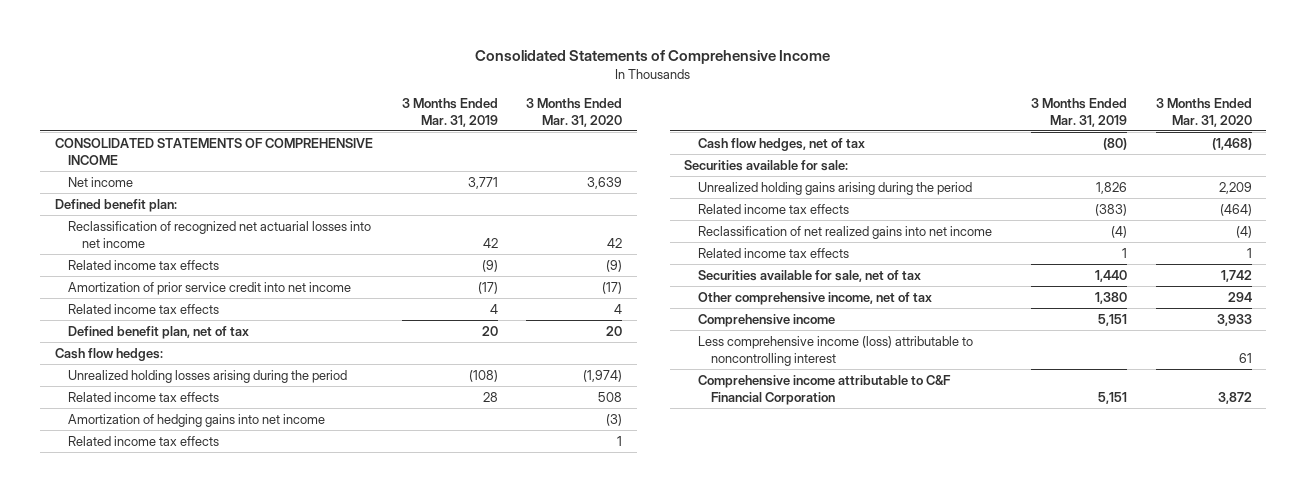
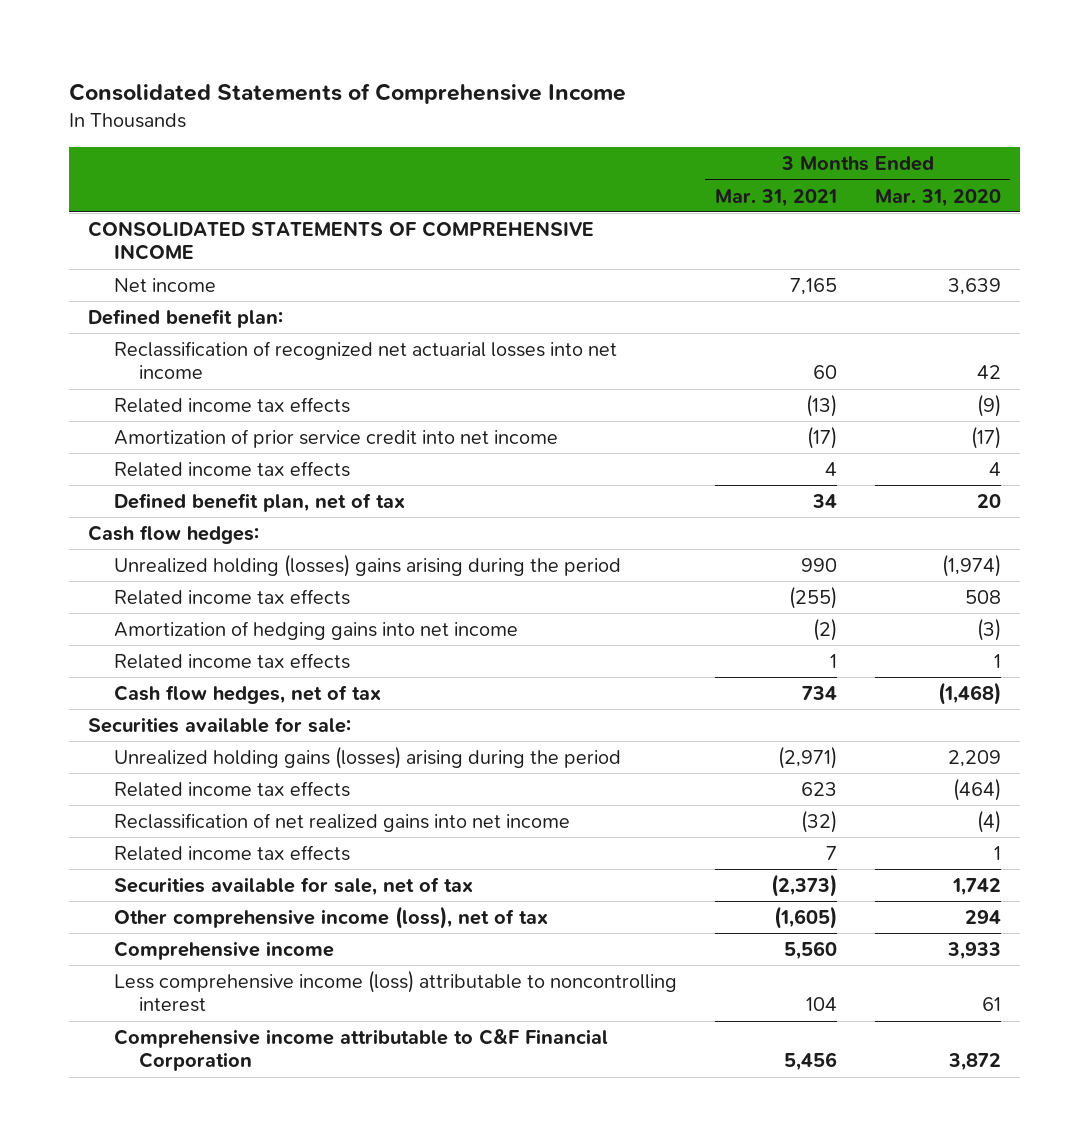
[401,97,498,127] 3 Months Ended Mar. 31, 2019 -> none
none -> [714,188,837,207] Mar. 31, 2021
[68,369,348,383] Unrealized holding losses arising during the period -> [113,553,621,577] Unrealized holding (losses) gains arising during the period
[697,181,972,195] Unrealized holding gains arising during the period -> [113,745,621,769] Unrealized holding gains (losses) arising during the period
[697,291,932,305] Other comprehensive income, net of tax -> [113,905,548,929] Other comprehensive income (loss), net of tax

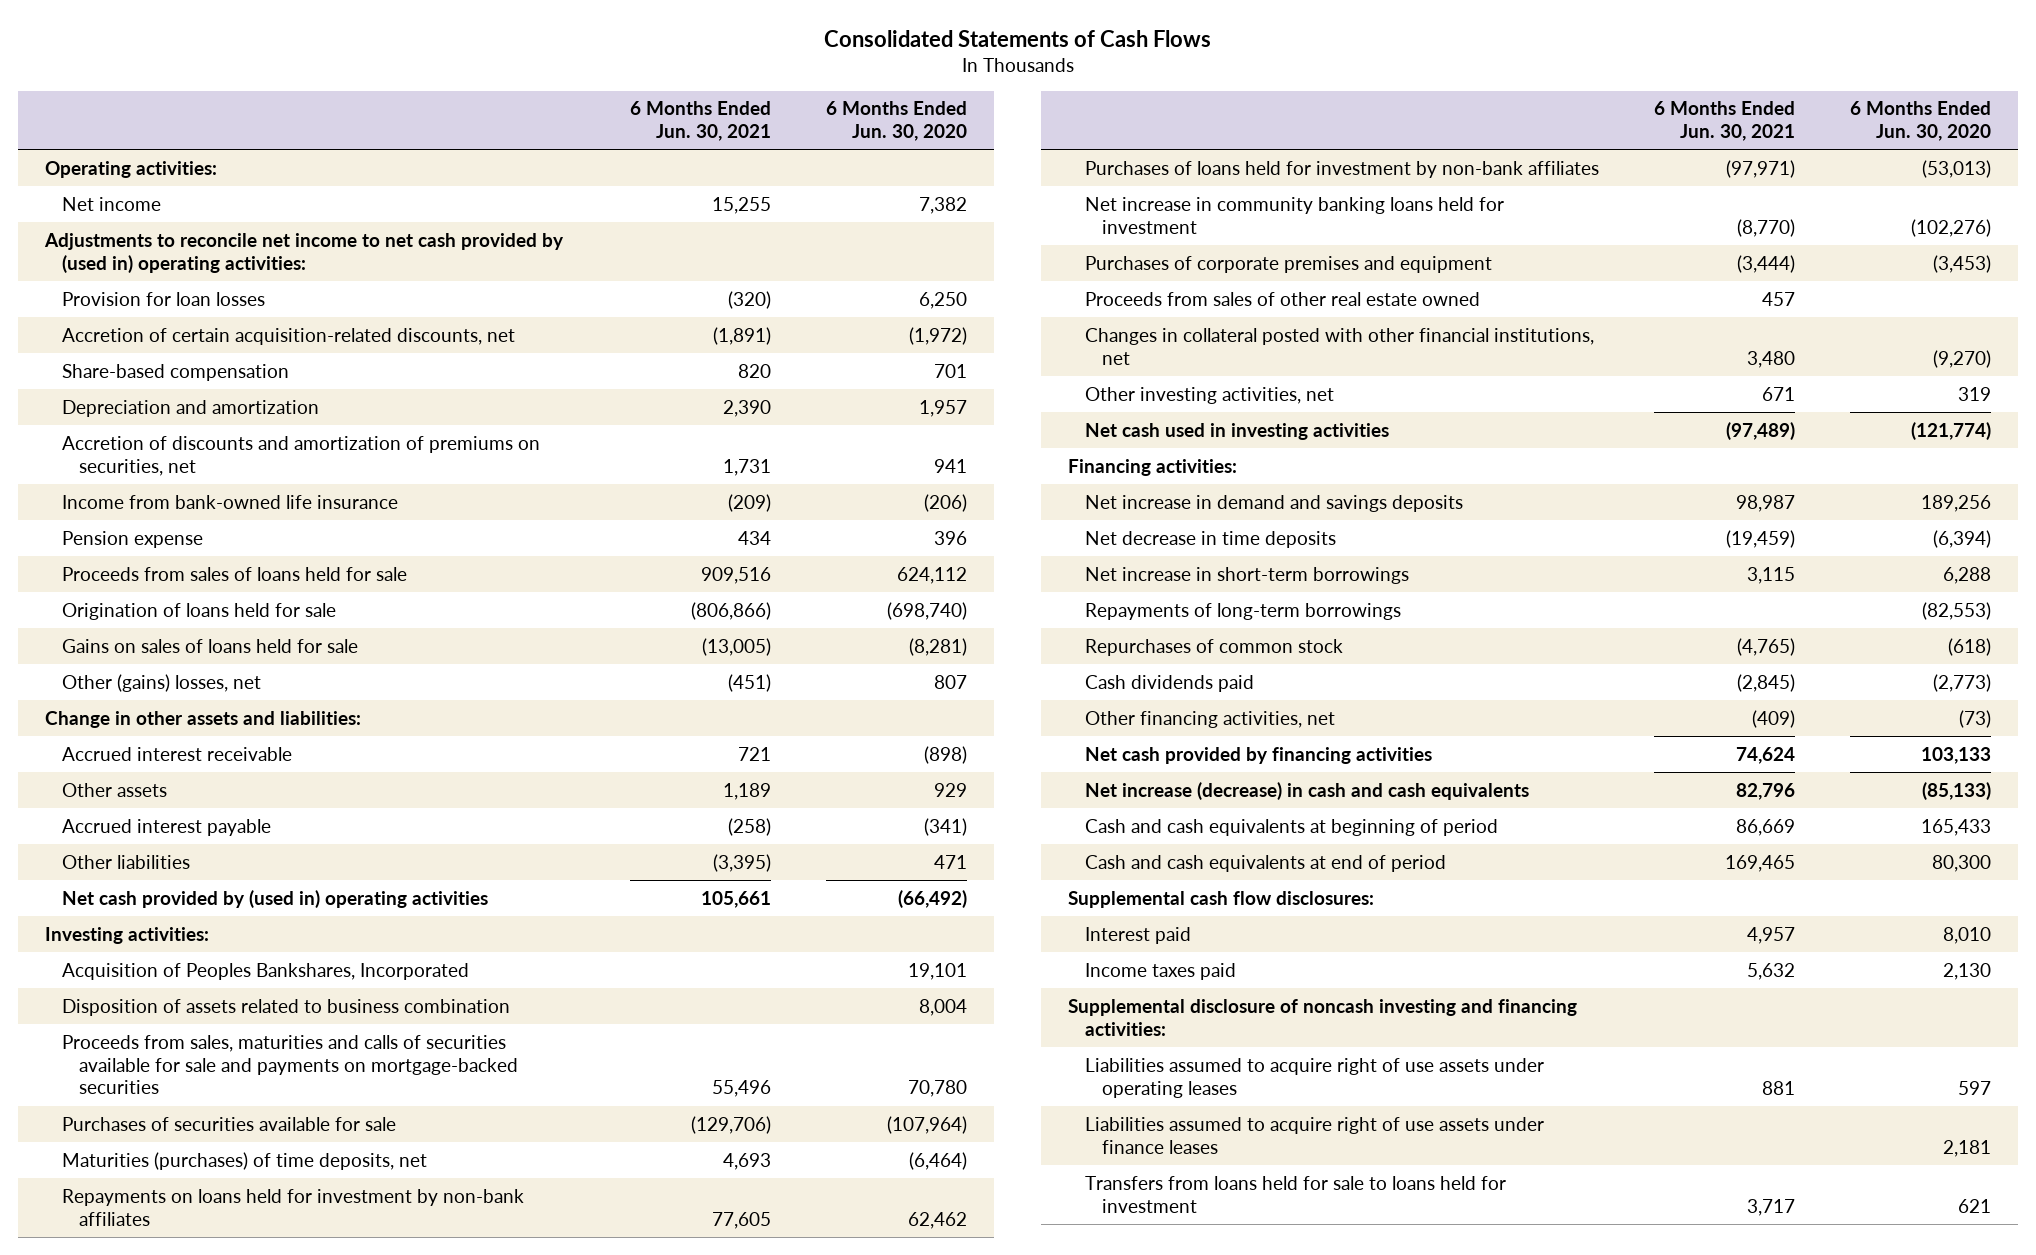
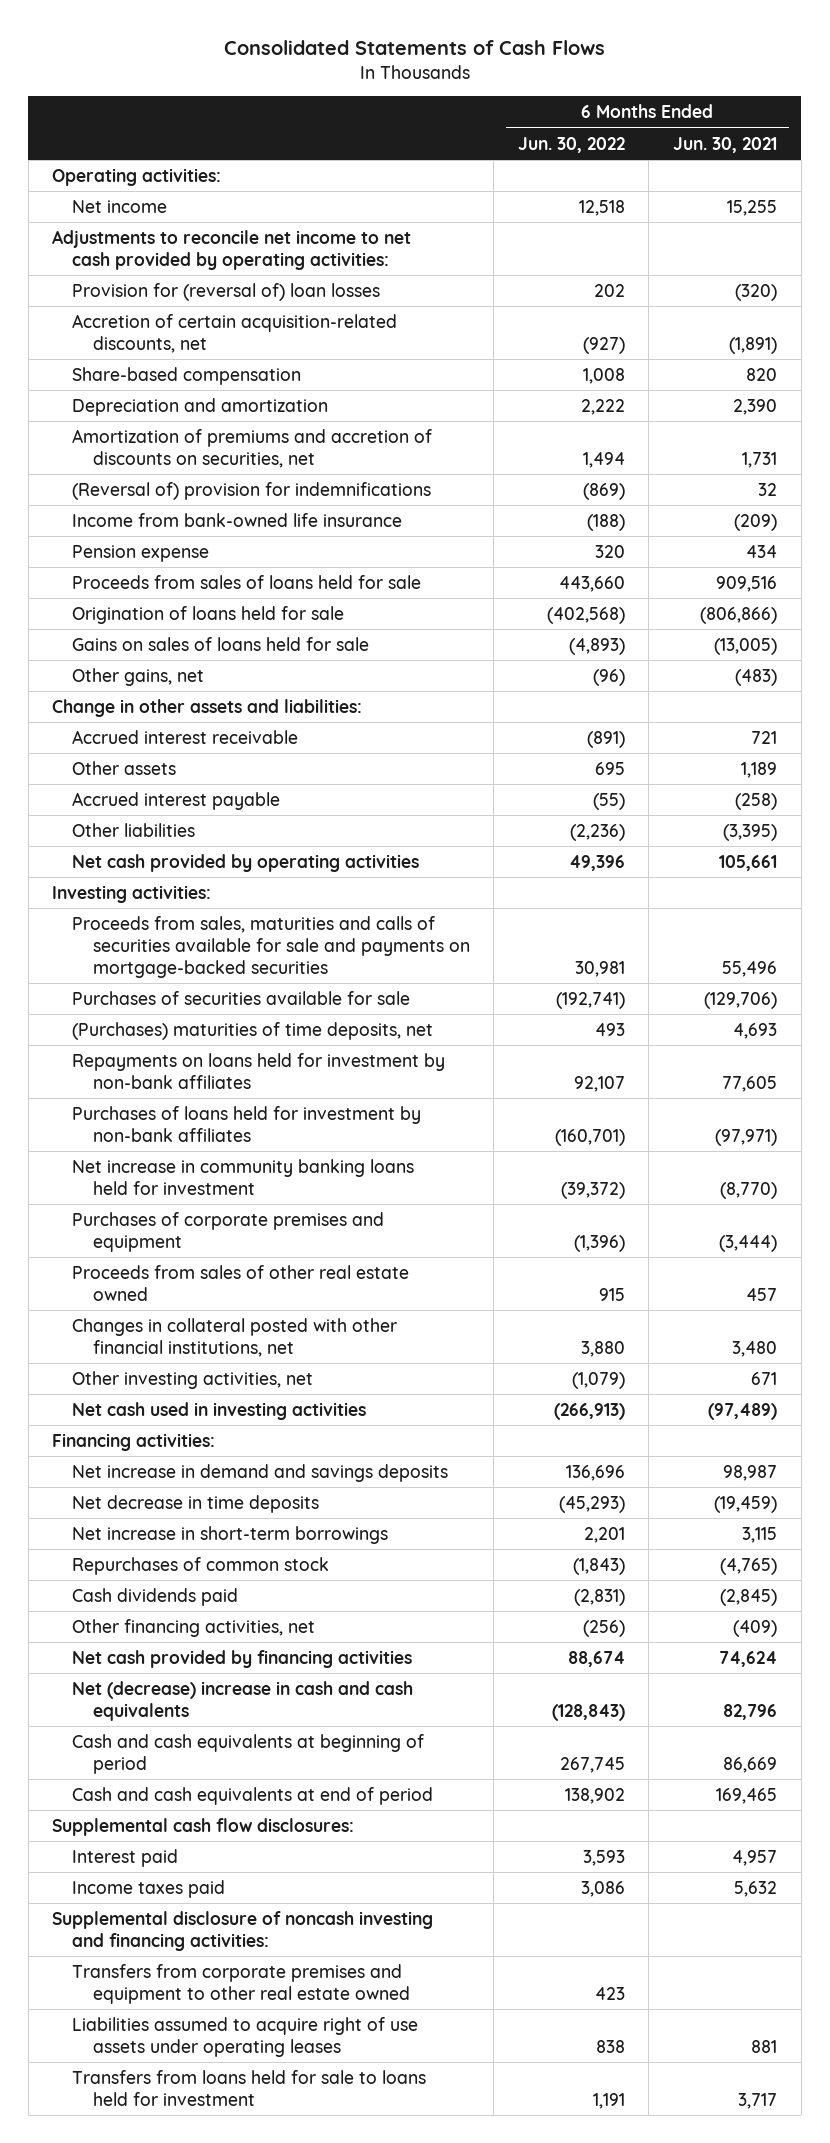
[826,101,968,142] 6 Months Ended Jun. 30, 2020 -> none
none -> [517,136,625,153] Jun. 30, 2022
[44,232,565,273] Adjustments to reconcile net income to net cash provided by (used in) operating activities: -> [52,229,412,270] Adjustments to reconcile net income to net cash provided by operating activities:
[61,291,265,306] Provision for loan losses -> [72,282,381,301] Provision for (reversal of) loan losses
[61,435,540,476] Accretion of discounts and amortization of premiums on securities, net -> [72,428,433,468] Amortization of premiums and accretion of discounts on securities, net
none -> [72,481,432,500] (Reversal of) provision for indemnifications
[61,673,261,692] Other (gains) losses, net -> [72,667,205,686] Other gains, net
[728,673,772,692] (451) -> [735,668,778,686] (483)
[61,889,488,908] Net cash provided by (used in) operating activities -> [72,853,420,872] Net cash provided by operating activities
[61,962,469,980] Acquisition of Peoples Bankshares, Incorporated -> none
[61,998,510,1016] Disposition of assets related to business combination -> none
[61,1151,427,1170] Maturities (purchases) of time deposits, net -> [72,1021,434,1040] (Purchases) maturities of time deposits, net
[1085,602,1402,620] Repayments of long-term borrowings -> none
[1085,781,1530,800] Net increase (decrease) in cash and cash equivalents -> [72,1680,414,1721] Net (decrease) increase in cash and cash equivalents
none -> [72,1963,410,2004] Transfers from corporate premises and equipment to other real estate owned
[1085,1116,1545,1154] Liabilities assumed to acquire right of use assets under finance leases -> none

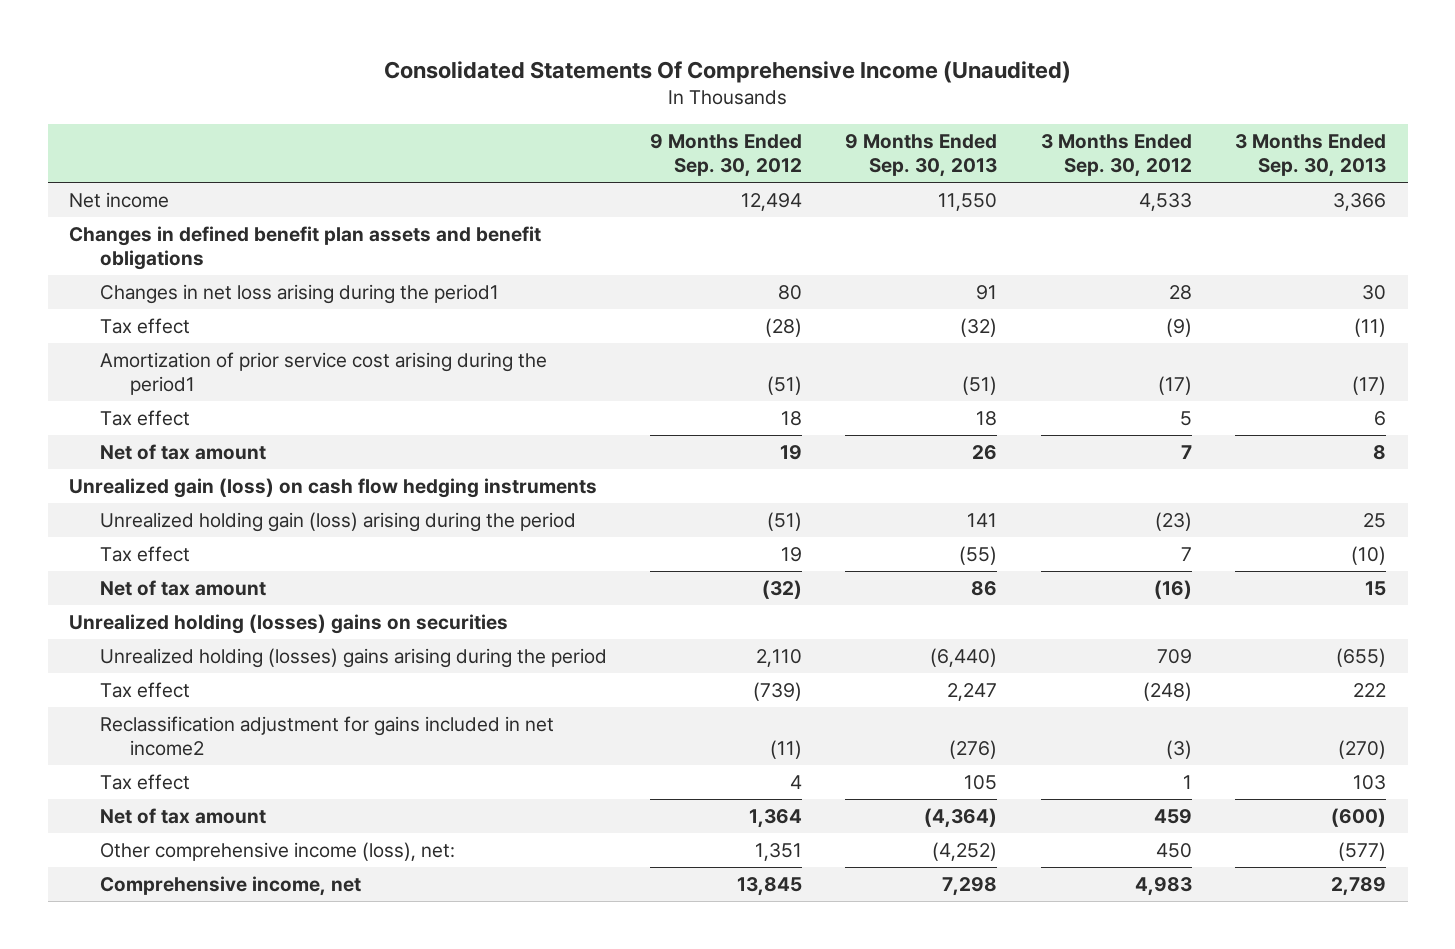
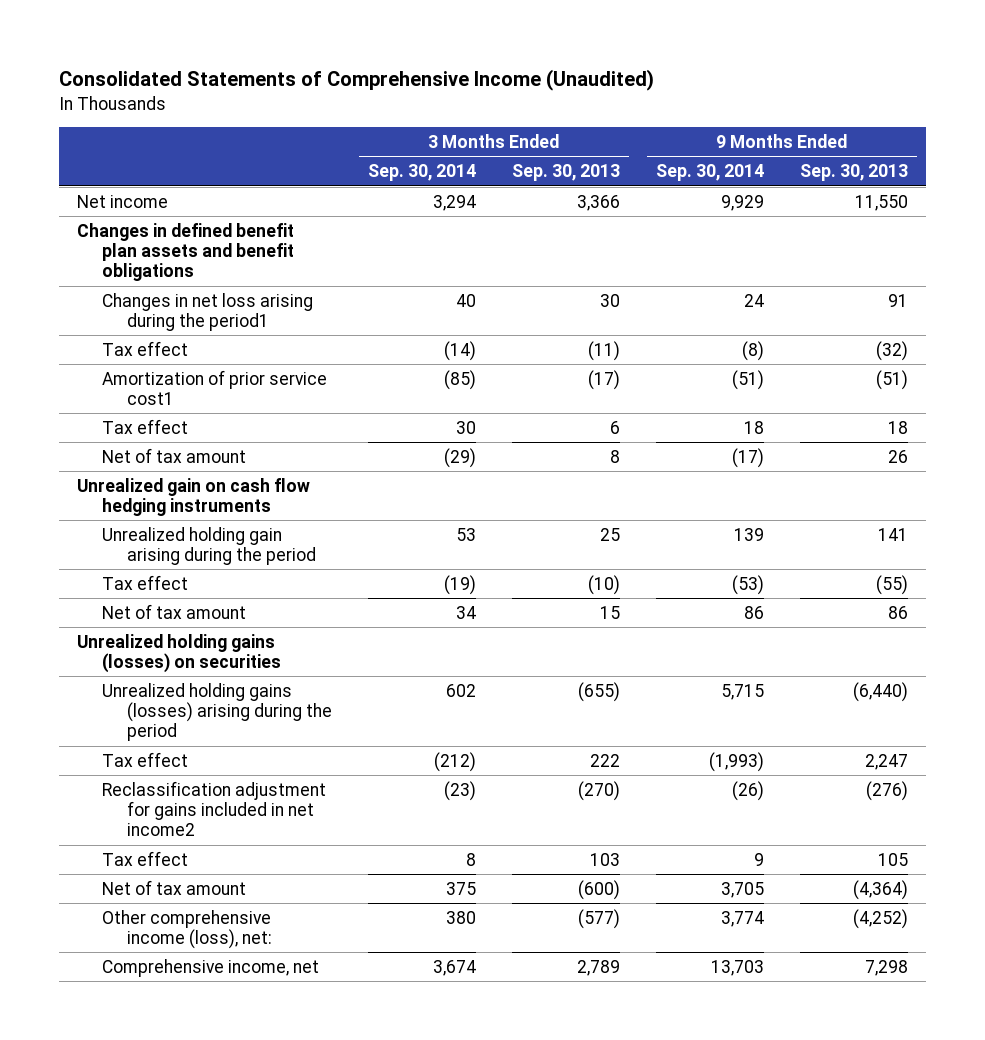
[383,60,1071,83] Consolidated Statements Of Comprehensive Income (Unaudited) -> [58,68,654,91] Consolidated Statements of Comprehensive Income (Unaudited)
[649,133,802,177] 9 Months Ended Sep. 30, 2012 -> none
[1040,133,1192,177] 3 Months Ended Sep. 30, 2012 -> none
none -> [367,164,476,182] Sep. 30, 2014
none -> [656,164,765,182] Sep. 30, 2014
[99,352,547,396] Amortization of prior service cost arising during the period1 -> [101,369,327,406] Amortization of prior service cost1
[69,478,598,499] Unrealized gain (loss) on cash flow hedging instruments -> [76,477,310,517] Unrealized gain on cash flow hedging instruments
[99,512,576,533] Unrealized holding gain (loss) arising during the period -> [101,526,316,566] Unrealized holding gain arising during the period
[69,614,509,635] Unrealized holding (losses) gains on securities -> [76,633,281,674] Unrealized holding gains (losses) on securities
[99,648,607,669] Unrealized holding (losses) gains arising during the period -> [101,682,332,742] Unrealized holding gains (losses) arising during the period

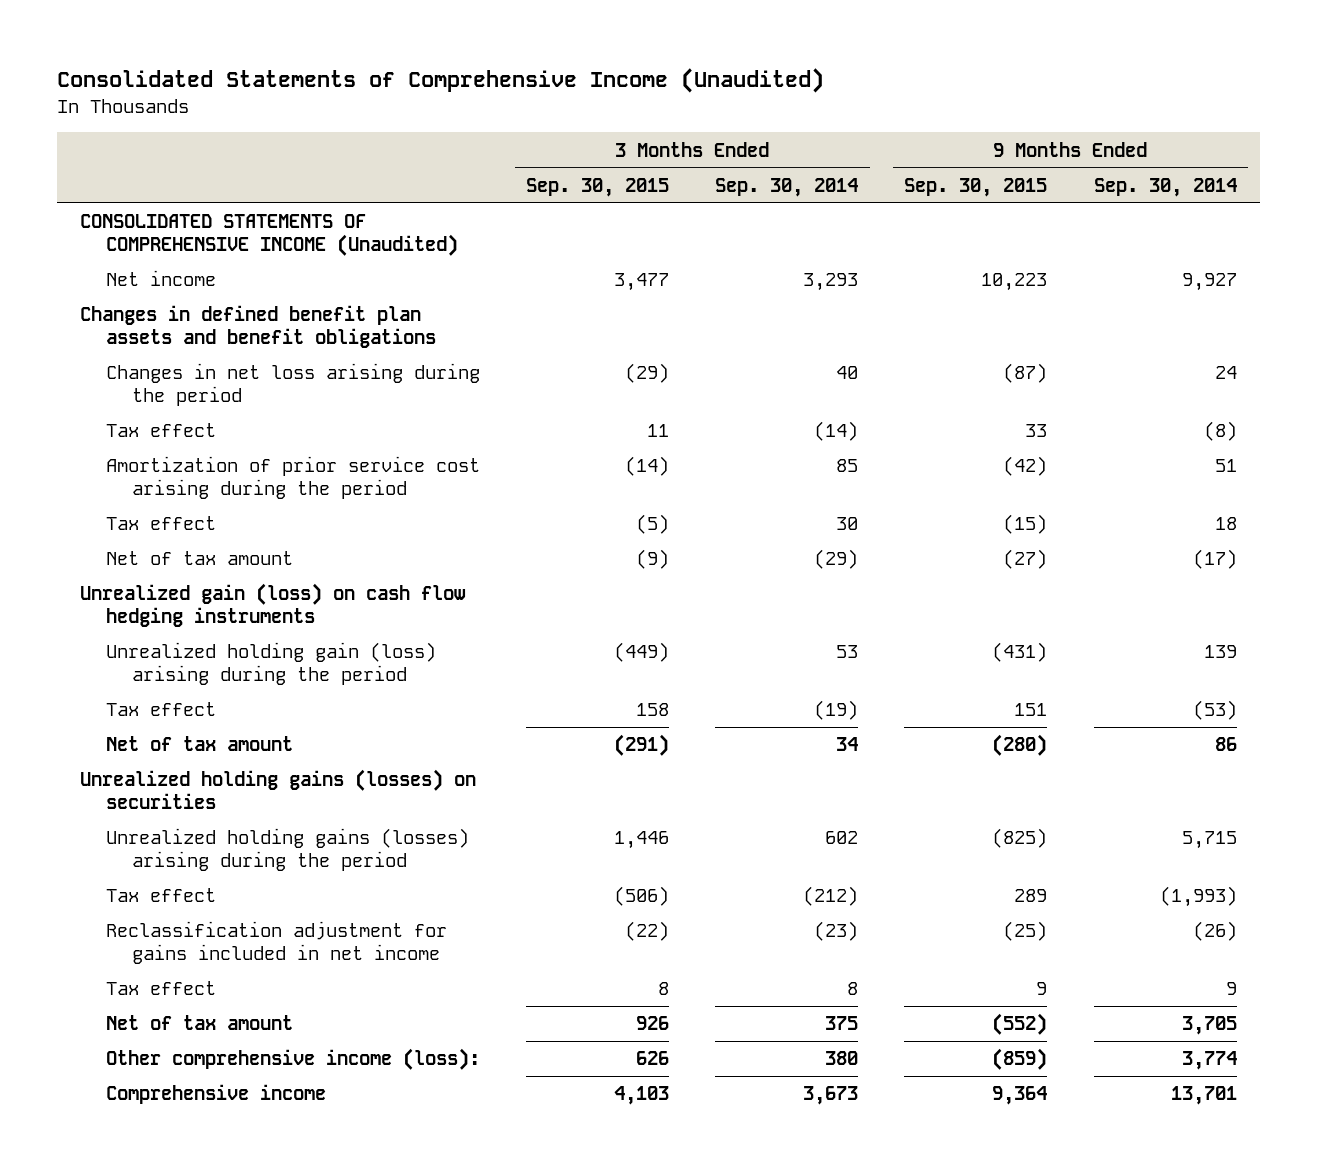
[511,164,620,182] Sep. 30, 2013 -> none
[800,164,909,182] Sep. 30, 2013 -> none
none -> [526,177,670,197] Sep. 30, 2015
none -> [904,177,1048,197] Sep. 30, 2015
none -> [80,214,459,256] CONSOLIDATED STATEMENTS OF COMPREHENSIVE INCOME (Unaudited)
[432,194,476,211] 3,294 -> [803,273,859,292] 3,293
[721,194,765,211] 9,929 -> [1181,273,1237,292] 9,927
[101,292,313,332] Changes in net loss arising during the period1 -> [106,363,481,406] Changes in net loss arising during the period
[101,369,327,406] Amortization of prior service cost1 -> [106,456,481,499] Amortization of prior service cost arising during the period
[443,369,476,390] (85) -> [836,459,859,473] 85
[732,369,765,390] (51) -> [1214,459,1237,473] 51
[76,477,310,517] Unrealized gain on cash flow hedging instruments -> [80,583,467,627] Unrealized gain (loss) on cash flow hedging instruments
[101,526,316,566] Unrealized holding gain arising during the period -> [106,642,437,685] Unrealized holding gain (loss) arising during the period
[101,780,326,837] Reclassification adjustment for gains included in net income2 -> [106,921,448,964] Reclassification adjustment for gains included in net income
[101,909,272,950] Other comprehensive income (loss), net: -> [106,1048,481,1071] Other comprehensive income (loss):
[101,958,319,977] Comprehensive income, net -> [106,1084,327,1105] Comprehensive income
[432,959,476,976] 3,674 -> [803,1086,859,1106] 3,673
[711,959,765,976] 13,703 -> [1170,1086,1237,1106] 13,701

